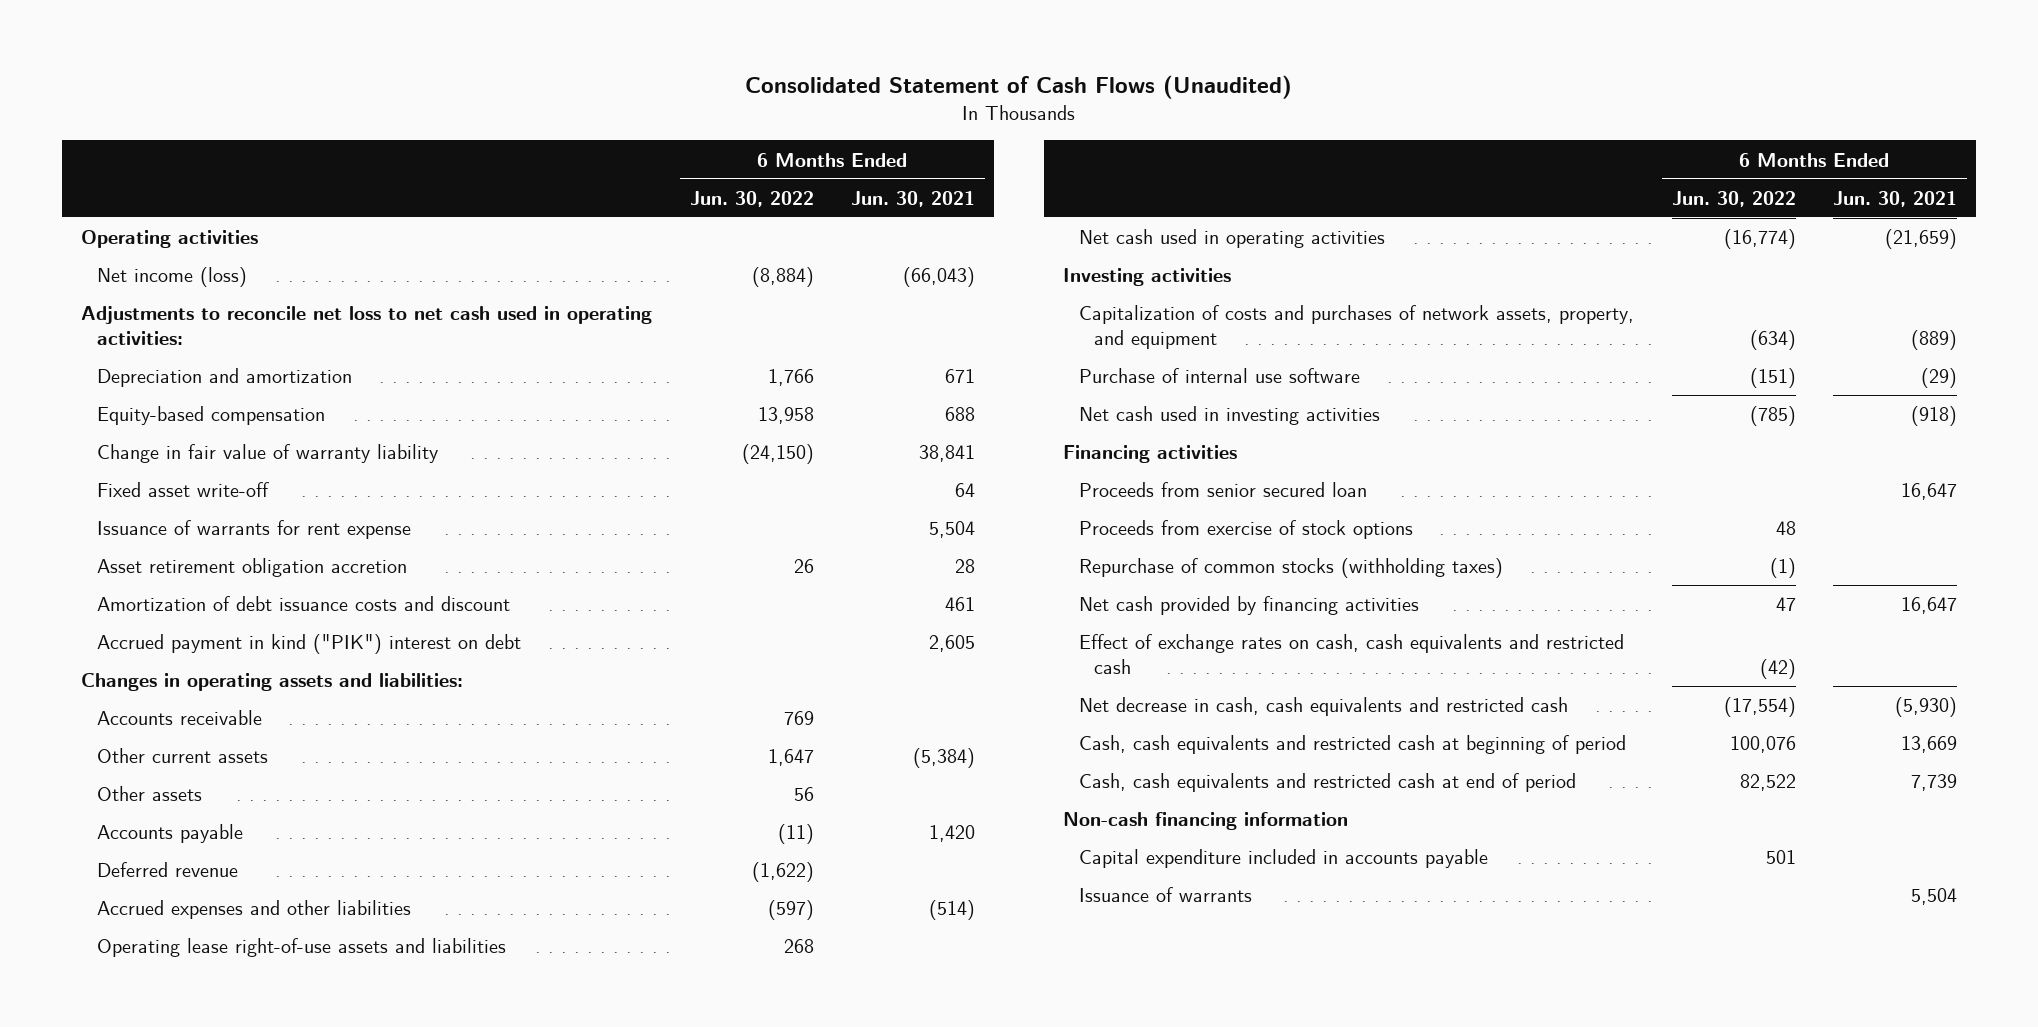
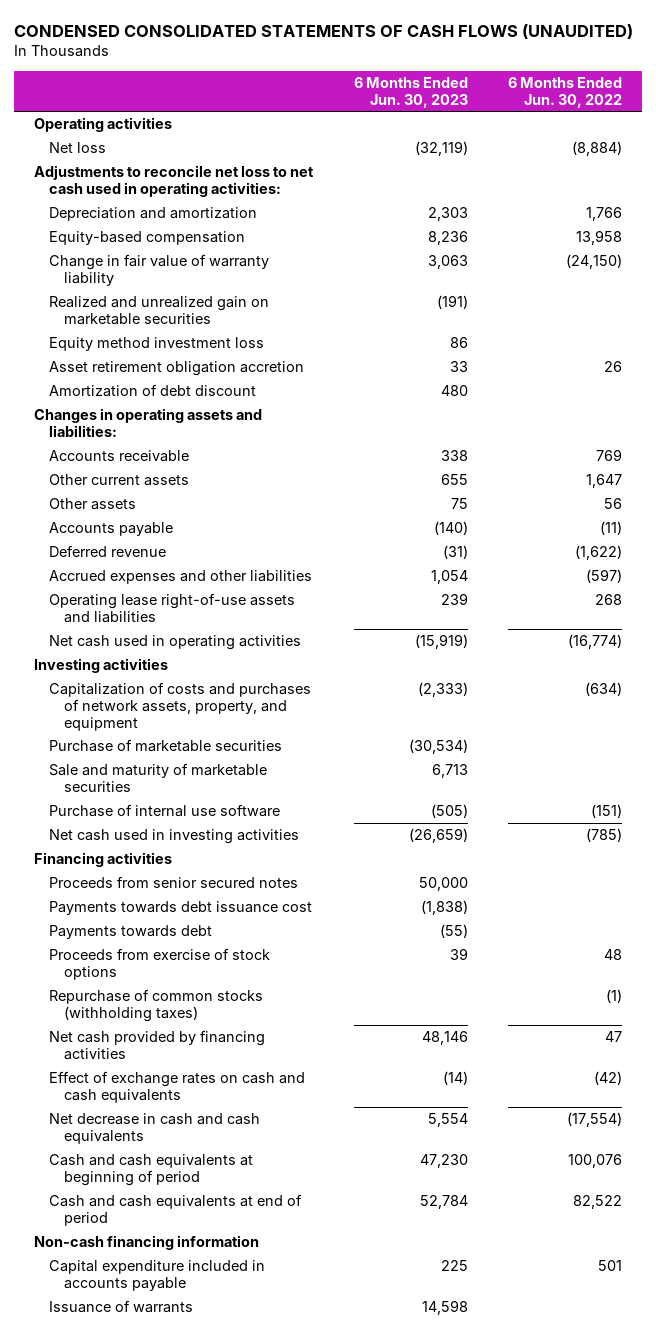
[745,75,1293,100] Consolidated Statement of Cash Flows (Unaudited) -> [14,23,634,39] CONDENSED CONSOLIDATED STATEMENTS OF CASH FLOWS (UNAUDITED)
[851,190,976,207] Jun. 30, 2021 -> none
none -> [353,76,468,108] 6 Months Ended Jun. 30, 2023
[96,267,247,288] Net income (loss) -> [48,142,106,154] Net loss
[96,482,269,498] Fixed asset write-off -> none
[96,520,411,540] Issuance of warrants for rent expense -> none
none -> [48,296,269,325] Realized and unrealized gain on marketable securities
none -> [48,337,264,352] Equity method investment loss
[96,634,521,655] Accrued payment in kind ("PIK") interest on debt -> none
[96,596,510,612] Amortization of debt issuance costs and discount -> [48,384,256,398] Amortization of debt discount
none -> [48,739,282,753] Purchase of marketable securities
none -> [48,763,267,792] Sale and maturity of marketable securities
[1078,482,1367,498] Proceeds from senior secured loan -> [48,876,298,889] Proceeds from senior secured notes
none -> [48,901,312,916] Payments towards debt issuance cost
none -> [48,925,212,940] Payments towards debt
[1078,634,1624,674] Effect of exchange rates on cash, cash equivalents and restricted cash -> [48,1071,305,1103] Effect of exchange rates on cash and cash equivalents
[1078,697,1568,717] Net decrease in cash, cash equivalents and restricted cash -> [48,1113,260,1144] Net decrease in cash and cash equivalents
[1078,735,1626,755] Cash, cash equivalents and restricted cash at beginning of period -> [48,1154,253,1186] Cash and cash equivalents at beginning of period
[1078,773,1576,793] Cash, cash equivalents and restricted cash at end of period -> [48,1194,302,1226] Cash and cash equivalents at end of period

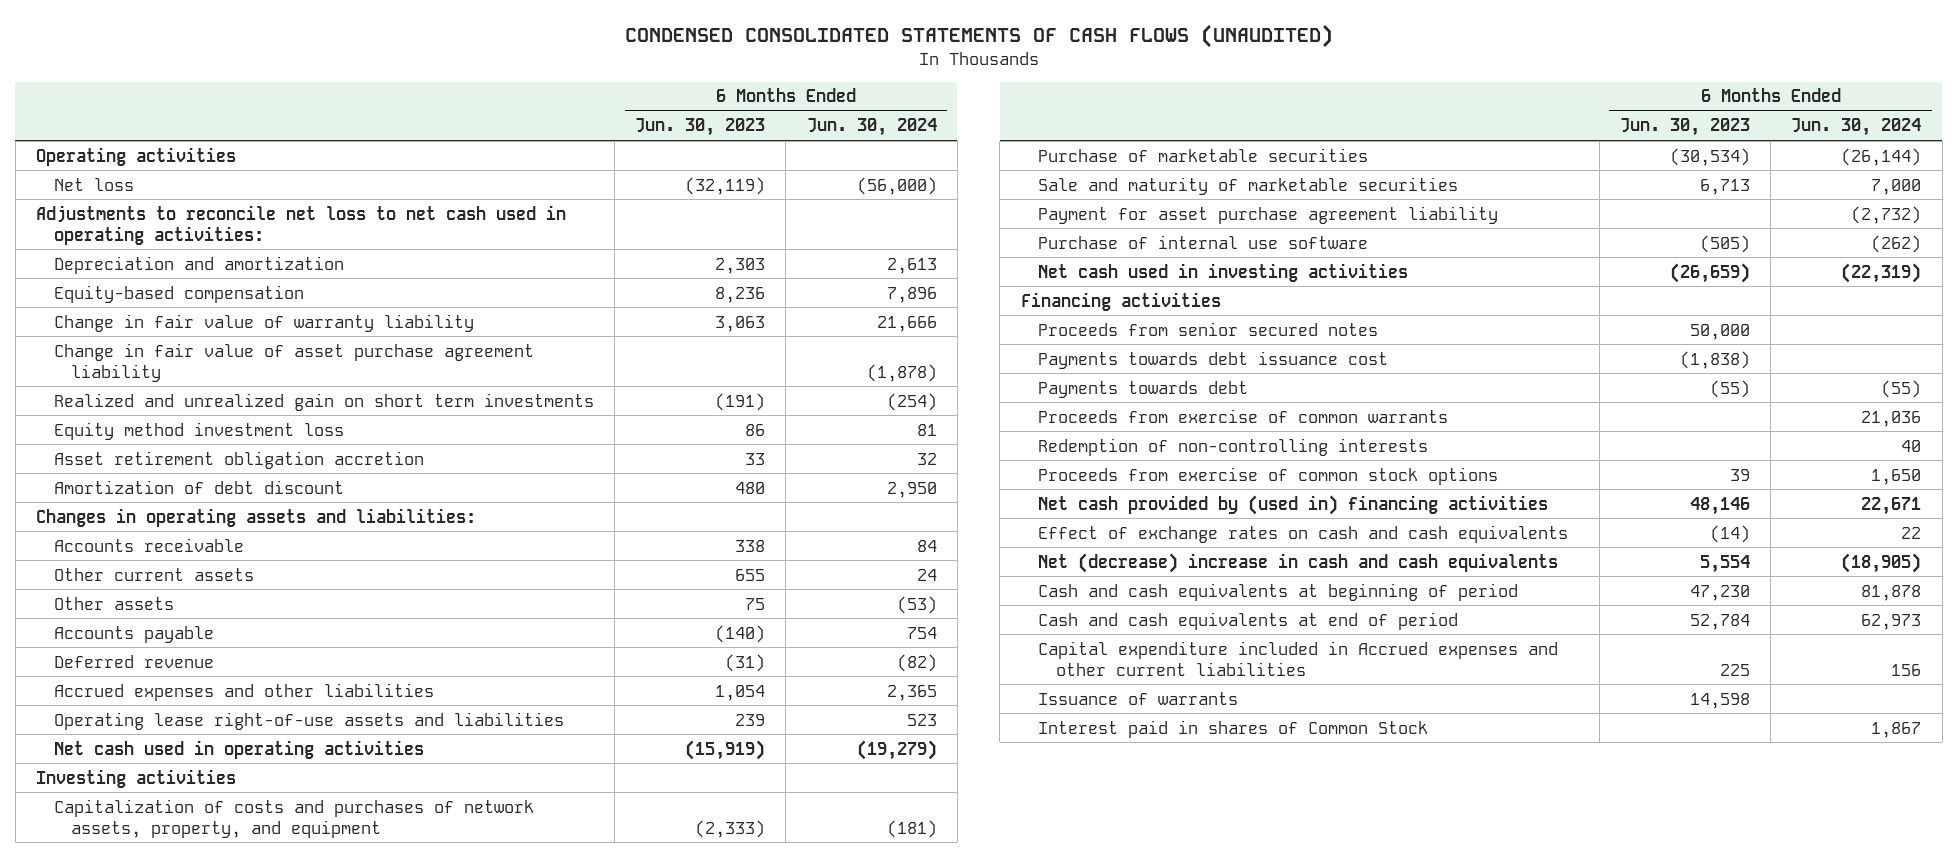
[507,76,622,108] 6 Months Ended Jun. 30, 2022 -> none
none -> [806,118,937,137] Jun. 30, 2024
none -> [53,342,534,382] Change in fair value of asset purchase agreement liability
[48,296,269,325] Realized and unrealized gain on marketable securities -> [53,392,594,411] Realized and unrealized gain on short term investments
none -> [1038,205,1499,224] Payment for asset purchase agreement liability
[48,989,263,1022] Repurchase of common stocks (withholding taxes) -> none
none -> [1038,408,1449,423] Proceeds from exercise of common warrants
none -> [1038,437,1429,456] Redemption of non-controlling interests
[48,948,270,980] Proceeds from exercise of stock options -> [1038,466,1499,485] Proceeds from exercise of common stock options
[48,1030,265,1060] Net cash provided by financing activities -> [1038,494,1549,515] Net cash provided by (used in) financing activities
[48,1113,260,1144] Net decrease in cash and cash equivalents -> [1038,552,1559,573] Net (decrease) increase in cash and cash equivalents
[34,1235,260,1251] Non-cash financing information -> none
[48,1260,265,1291] Capital expenditure included in accounts payable -> [1038,640,1559,676] Capital expenditure included in Accrued expenses and other current liabilities
none -> [1038,719,1429,738] Interest paid in shares of Common Stock

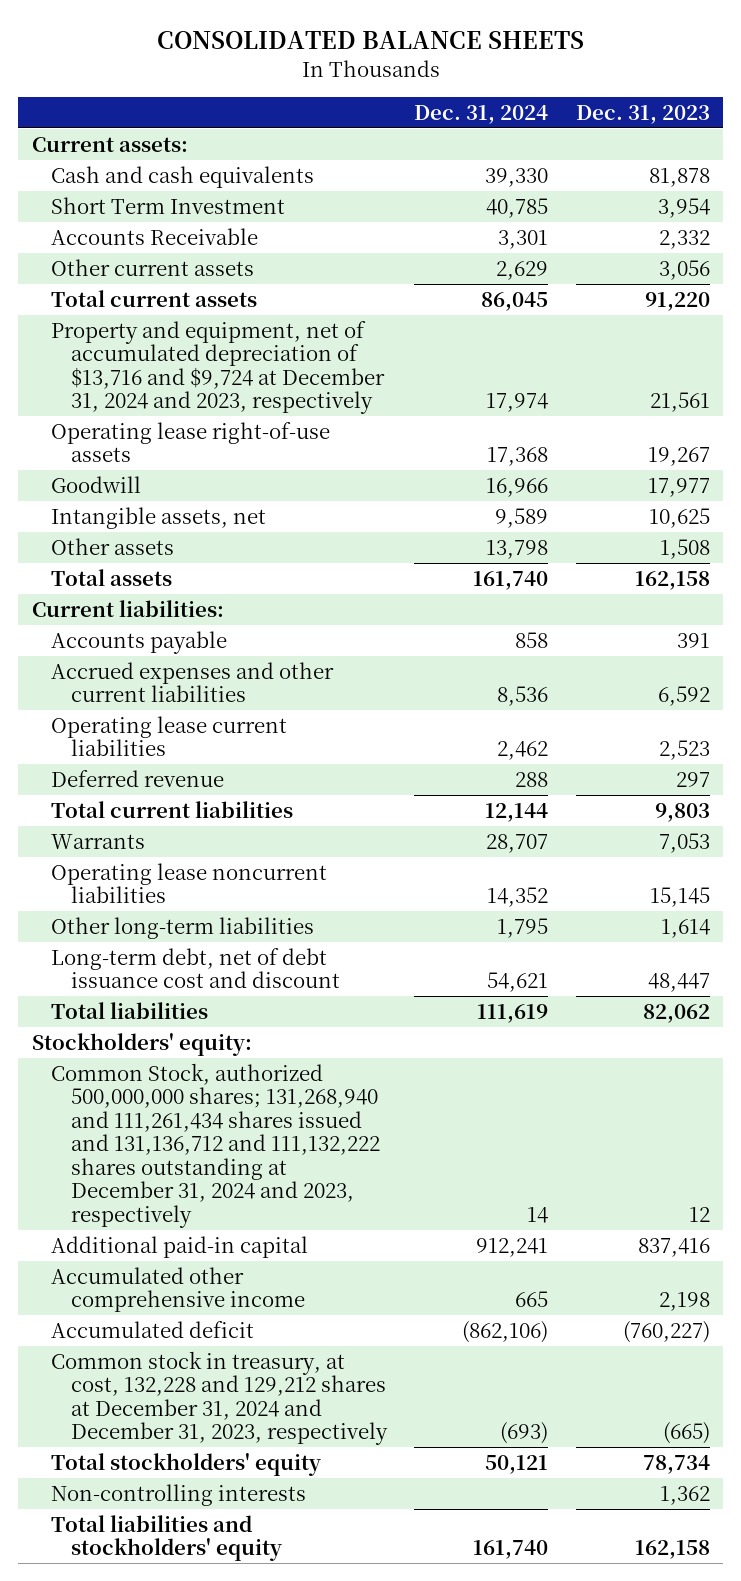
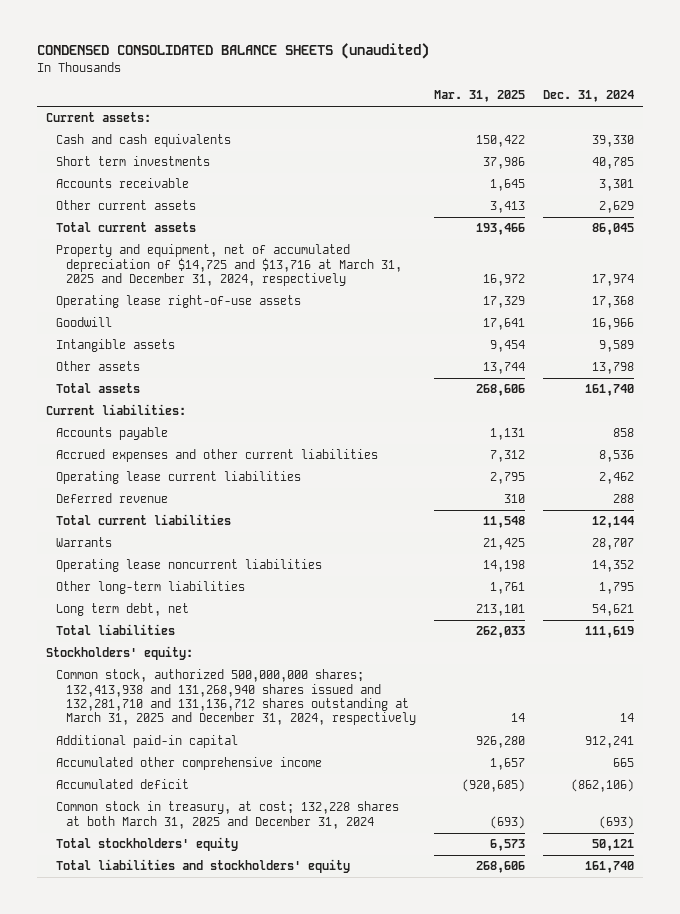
[156,31,584,50] CONSOLIDATED BALANCE SHEETS -> [36,43,429,60] CONDENSED CONSOLIDATED BALANCE SHEETS (unaudited)
[575,104,710,124] Dec. 31, 2023 -> none
none -> [434,90,526,103] Mar. 31, 2025
[51,196,286,214] Short Term Investment -> [55,156,210,167] Short term investments
[51,227,259,245] Accounts Receivable -> [55,178,189,189] Accounts receivable
[51,320,386,415] Property and equipment, net of accumulated depreciation of $13,716 and $9,724 at December 31, 2024 and 2023, respectively -> [55,244,403,287] Property and equipment, net of accumulated depreciation of $14,725 and $13,716 at March 31, 2025 and December 31, 2024, respectively
[51,506,267,529] Intangible assets, net -> [55,339,175,353] Intangible assets
[51,947,341,989] Long-term debt, net of debt issuance cost and discount -> [55,603,189,617] Long term debt, net
[51,1062,381,1229] Common Stock, authorized 500,000,000 shares; 131,268,940 and 111,261,434 shares issued and 131,136,712 and 111,132,222 shares outstanding at December 31, 2024 and 2023, respectively -> [55,669,417,726] Common stock, authorized 500,000,000 shares; 132,413,938 and 131,268,940 shares issued and 132,281,710 and 131,136,712 shares outstanding at March 31, 2025 and December 31, 2024, respectively
[51,1350,389,1446] Common stock in treasury, at cost, 132,228 and 129,212 shares at December 31, 2024 and December 31, 2023, respectively -> [55,801,399,829] Common stock in treasury, at cost; 132,228 shares at both March 31, 2025 and December 31, 2024
[51,1483,307,1506] Non-controlling interests -> none

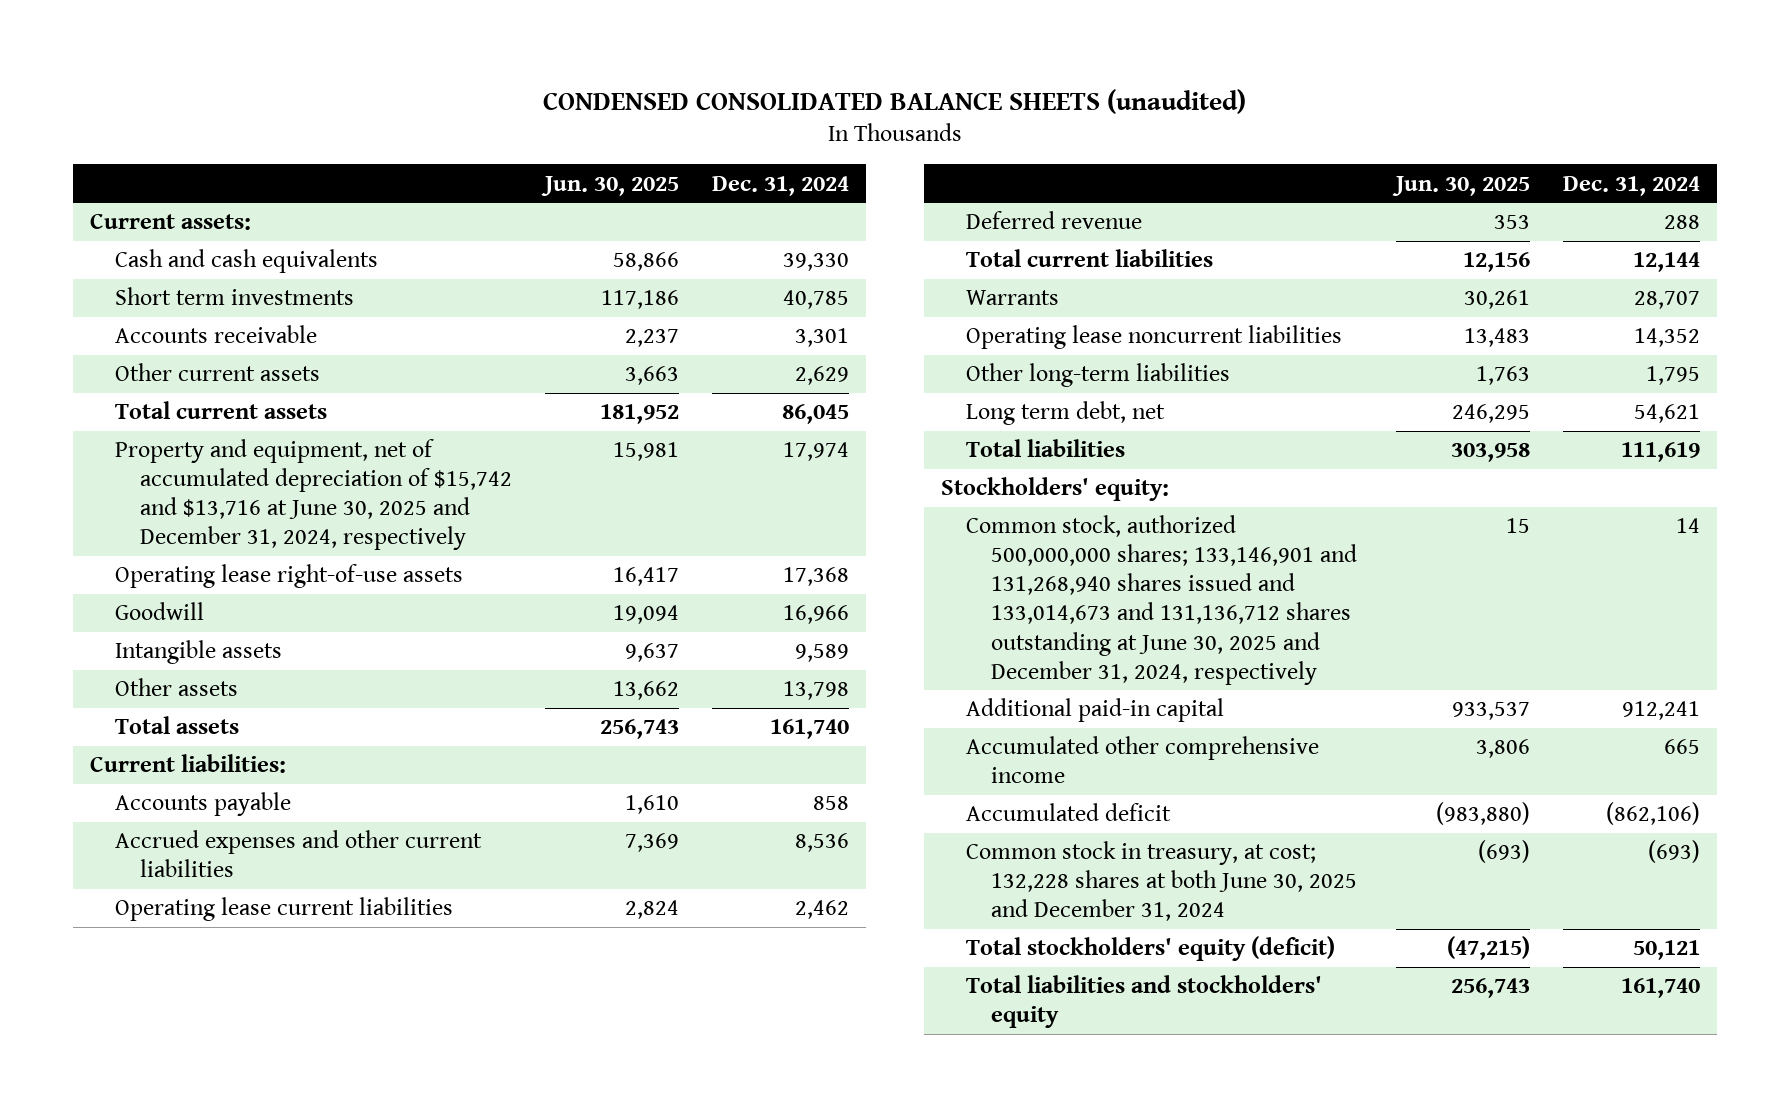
[434,90,526,103] Mar. 31, 2025 -> none
none -> [541,175,680,196] Jun. 30, 2025
[55,244,403,287] Property and equipment, net of accumulated depreciation of $14,725 and $13,716 at March 31, 2025 and December 31, 2024, respectively -> [115,439,513,551] Property and equipment, net of accumulated depreciation of $15,742 and $13,716 at June 30, 2025 and December 31, 2024, respectively
[55,669,417,726] Common stock, authorized 500,000,000 shares; 132,413,938 and 131,268,940 shares issued and 132,281,710 and 131,136,712 shares outstanding at March 31, 2025 and December 31, 2024, respectively -> [966,515,1358,685] Common stock, authorized 500,000,000 shares; 133,146,901 and 131,268,940 shares issued and 133,014,673 and 131,136,712 shares outstanding at June 30, 2025 and December 31, 2024, respectively
[55,801,399,829] Common stock in treasury, at cost; 132,228 shares at both March 31, 2025 and December 31, 2024 -> [966,841,1358,922] Common stock in treasury, at cost; 132,228 shares at both June 30, 2025 and December 31, 2024
[55,837,238,852] Total stockholders' equity -> [966,936,1336,962] Total stockholders' equity (deficit)

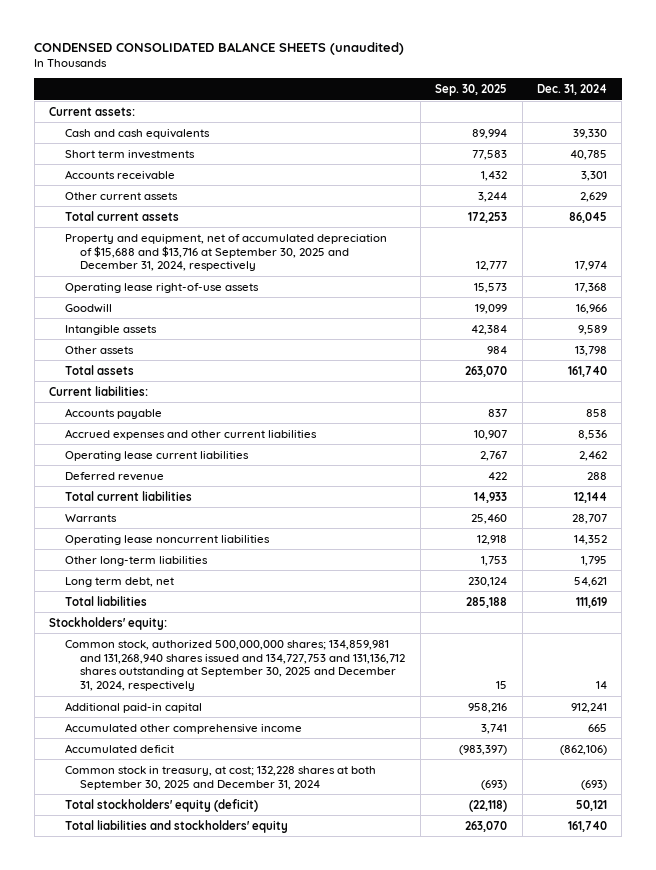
[541,175,680,196] Jun. 30, 2025 -> none
none -> [435,84,508,97] Sep. 30, 2025
[115,439,513,551] Property and equipment, net of accumulated depreciation of $15,742 and $13,716 at June 30, 2025 and December 31, 2024, respectively -> [64,233,387,272] Property and equipment, net of accumulated depreciation of $15,688 and $13,716 at September 30, 2025 and December 31, 2024, respectively
[966,515,1358,685] Common stock, authorized 500,000,000 shares; 133,146,901 and 131,268,940 shares issued and 133,014,673 and 131,136,712 shares outstanding at June 30, 2025 and December 31, 2024, respectively -> [64,639,406,692] Common stock, authorized 500,000,000 shares; 134,859,981 and 131,268,940 shares issued and 134,727,753 and 131,136,712 shares outstanding at September 30, 2025 and December 31, 2024, respectively
[966,841,1358,922] Common stock in treasury, at cost; 132,228 shares at both June 30, 2025 and December 31, 2024 -> [64,765,376,790] Common stock in treasury, at cost; 132,228 shares at both September 30, 2025 and December 31, 2024

